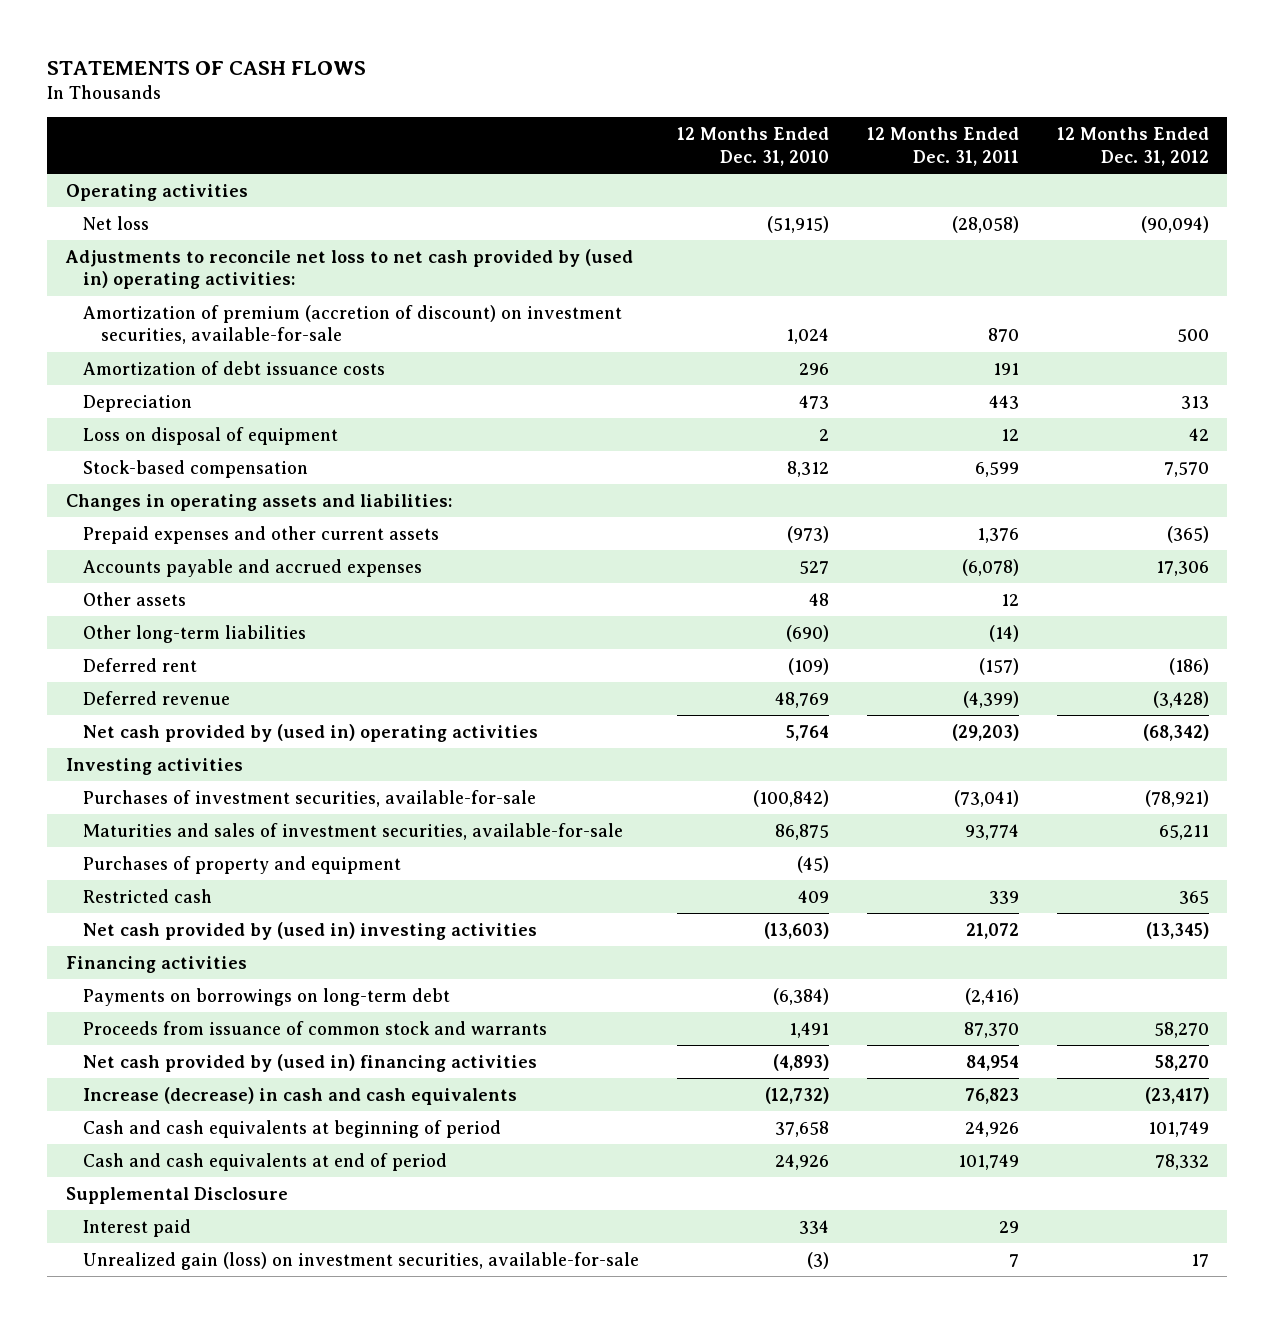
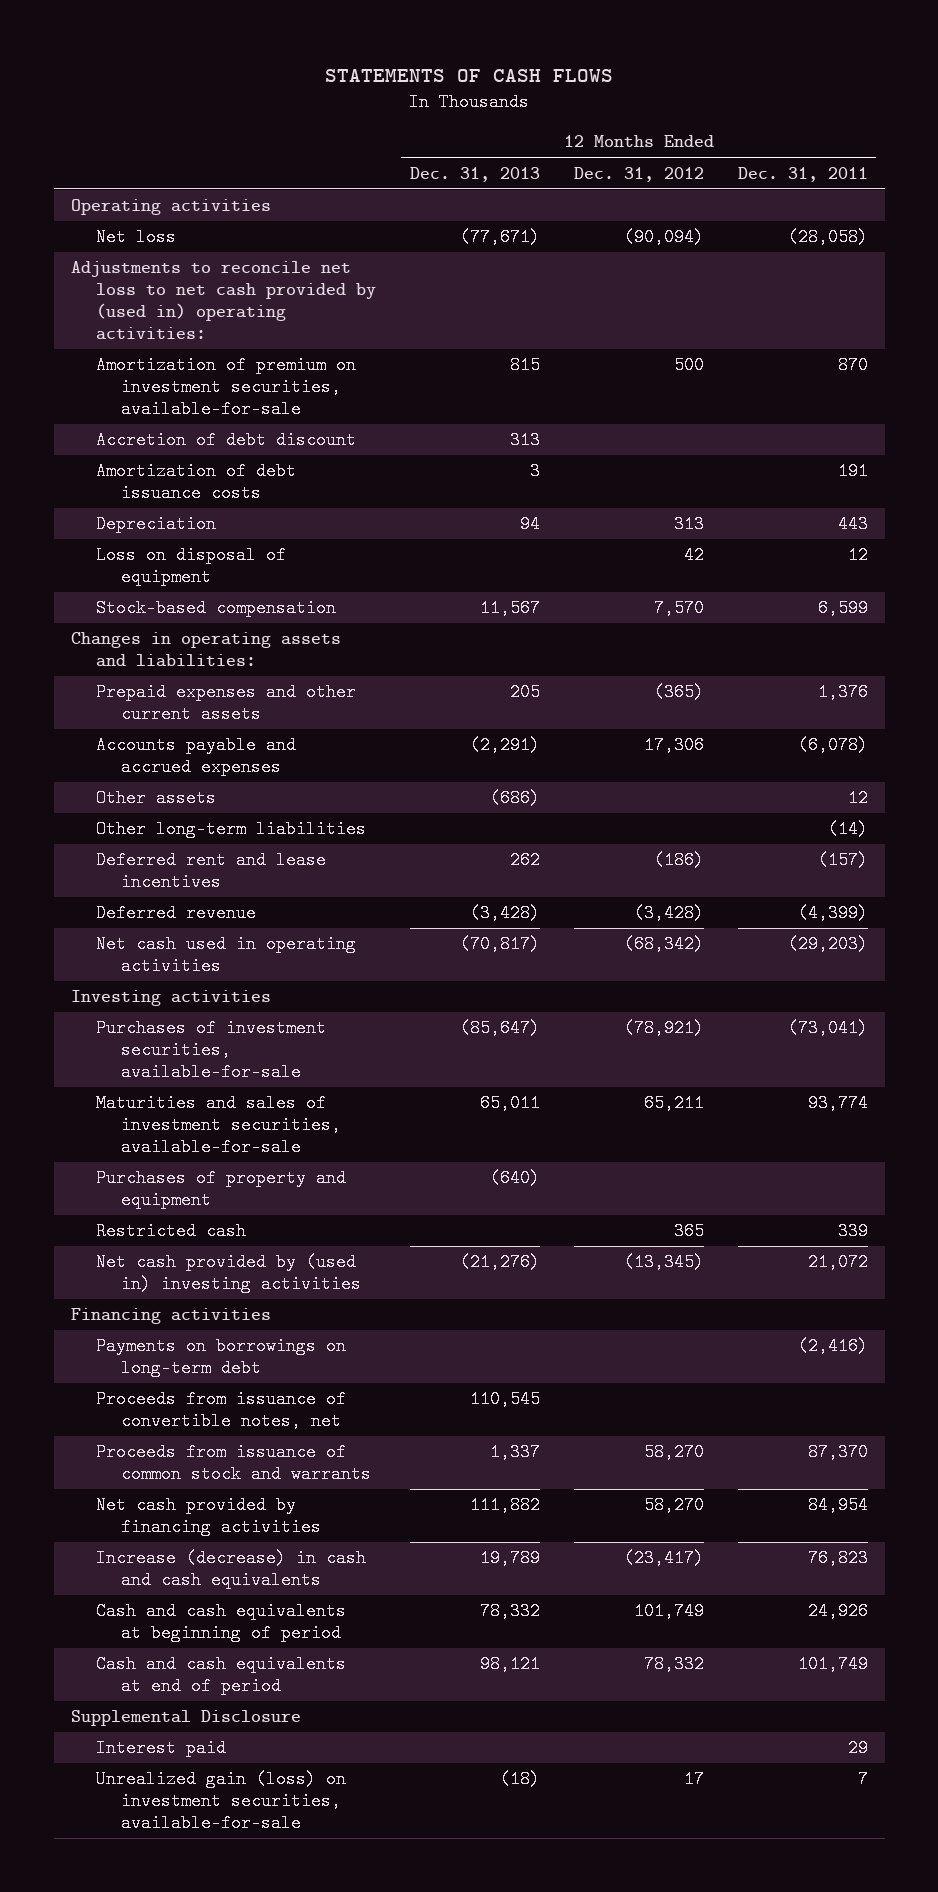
[677,127,830,166] 12 Months Ended Dec. 31, 2010 -> none
none -> [409,166,540,182] Dec. 31, 2013
[83,304,623,345] Amortization of premium (accretion of discount) on investment securities, available-for-sale -> [95,356,356,419] Amortization of premium on investment securities, available-for-sale
none -> [95,431,356,450] Accretion of debt discount
[83,657,198,672] Deferred rent -> [95,851,326,892] Deferred rent and lease incentives
[83,723,539,742] Net cash provided by (used in) operating activities -> [95,935,356,976] Net cash used in operating activities
none -> [95,1390,346,1431] Proceeds from issuance of convertible notes, net
[83,1053,538,1072] Net cash provided by (used in) financing activities -> [95,1496,321,1537] Net cash provided by financing activities

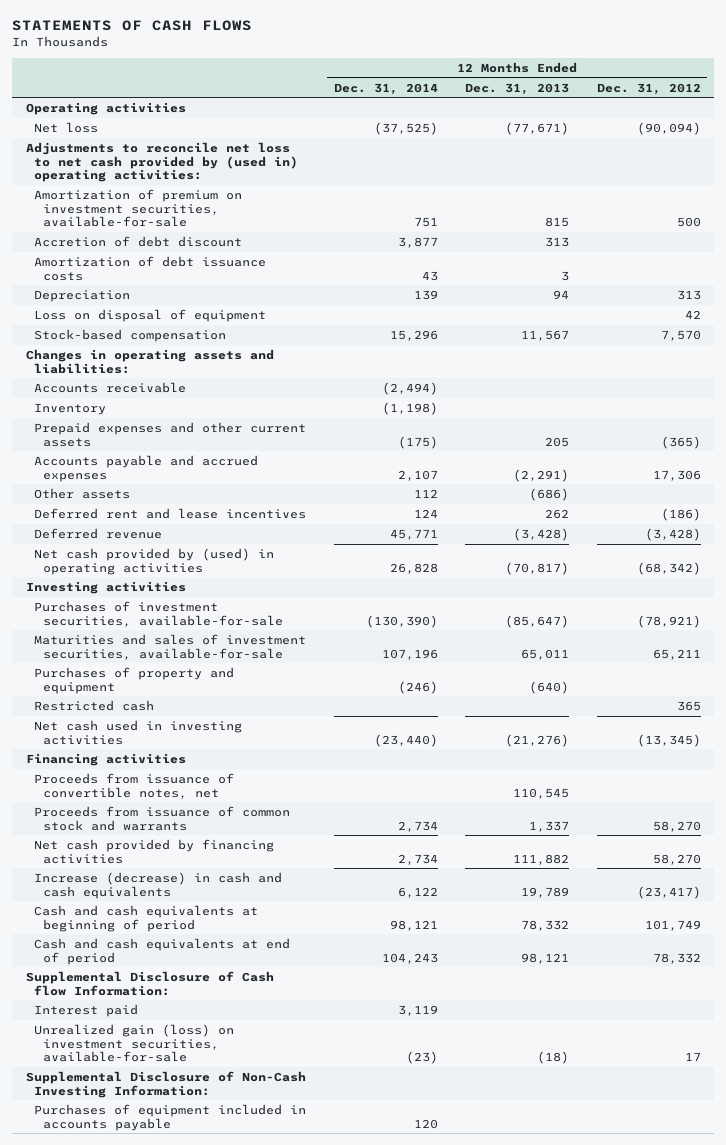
[737,166,868,182] Dec. 31, 2011 -> none
none -> [333,82,438,95] Dec. 31, 2014
none -> [34,381,187,393] Accounts receivable
none -> [34,402,107,415] Inventory
[95,820,366,839] Other long-term liabilities -> none
[95,935,356,976] Net cash used in operating activities -> [34,547,275,575] Net cash provided by (used) in operating activities
[95,1253,361,1294] Net cash provided by (used in) investing activities -> [34,719,243,745] Net cash used in investing activities
[95,1337,346,1378] Payments on borrowings on long-term debt -> none
[70,1710,301,1727] Supplemental Disclosure -> [25,970,274,996] Supplemental Disclosure of Cash flow Information:
none -> [25,1070,306,1098] Supplemental Disclosure of Non-Cash Investing Information:
none -> [34,1103,307,1131] Purchases of equipment included in accounts payable

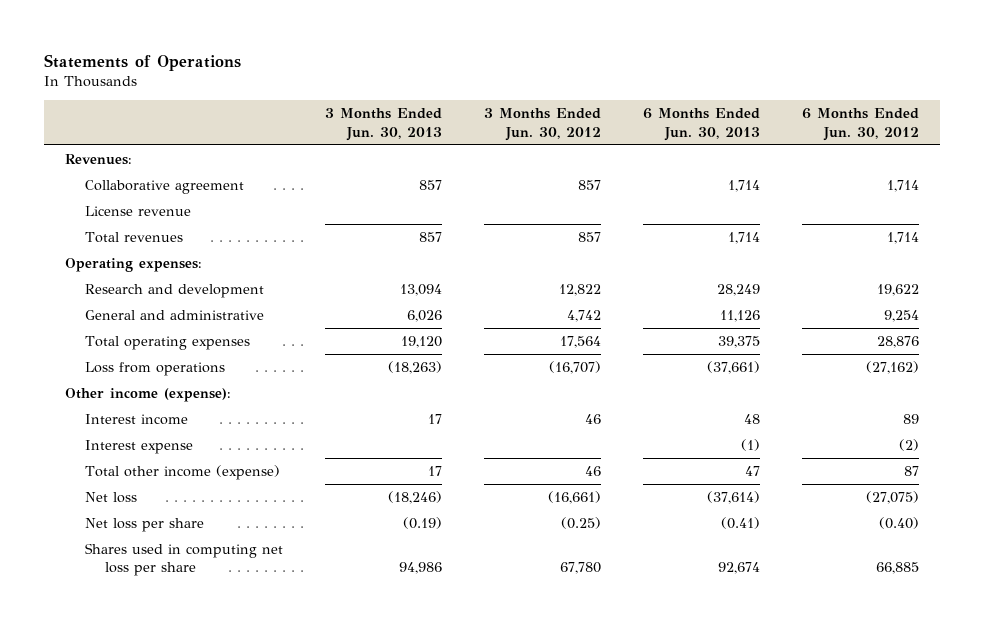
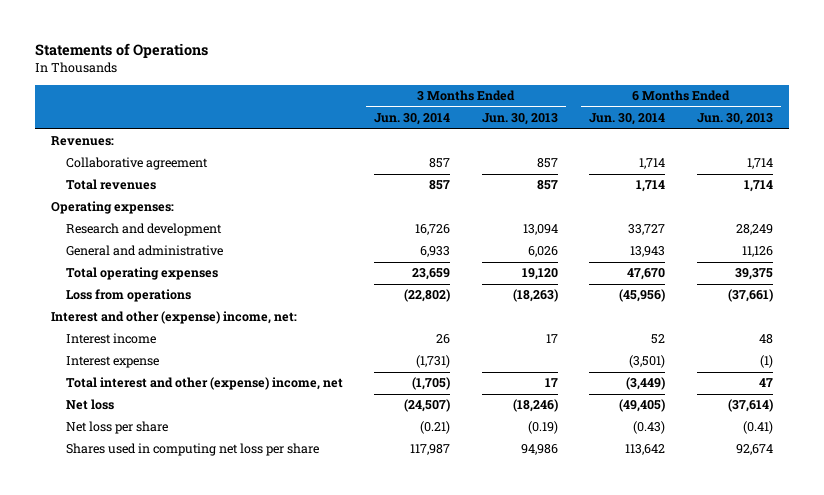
[484,108,602,141] 3 Months Ended Jun. 30, 2012 -> none
[801,108,919,141] 6 Months Ended Jun. 30, 2012 -> none
none -> [374,113,451,126] Jun. 30, 2014
none -> [589,113,666,126] Jun. 30, 2014
[85,205,192,216] License revenue -> none
[65,387,232,402] Other income (expense): -> [51,311,298,325] Interest and other (expense) income, net:
[85,464,281,480] Total other income (expense) -> [65,377,343,391] Total interest and other (expense) income, net

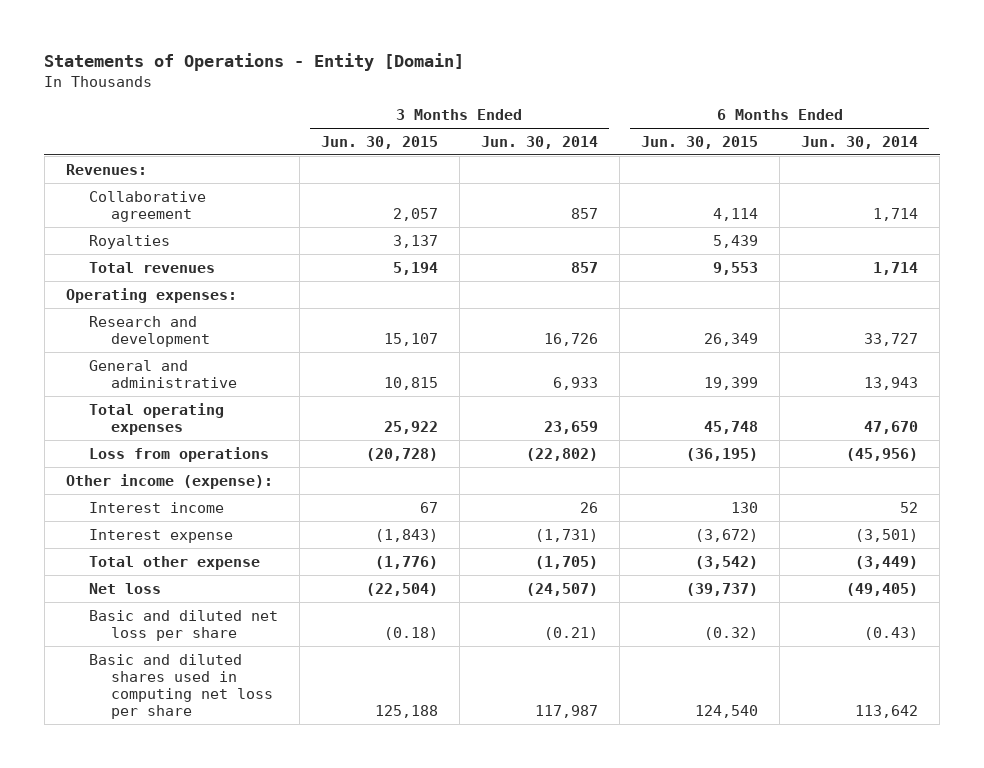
[35,43,209,59] Statements of Operations -> [44,53,465,72] Statements of Operations - Entity [Domain]
[481,113,558,126] Jun. 30, 2013 -> none
[696,113,773,126] Jun. 30, 2013 -> none
none -> [320,135,438,149] Jun. 30, 2015
none -> [641,135,759,149] Jun. 30, 2015
none -> [88,234,170,249] Royalties
[51,311,298,325] Interest and other (expense) income, net: -> [65,473,273,489] Other income (expense):
[65,377,343,391] Total interest and other (expense) income, net -> [88,555,260,570] Total other expense
[65,421,168,435] Net loss per share -> [88,609,278,641] Basic and diluted net loss per share
[65,443,319,457] Shares used in computing net loss per share -> [88,653,274,719] Basic and diluted shares used in computing net loss per share

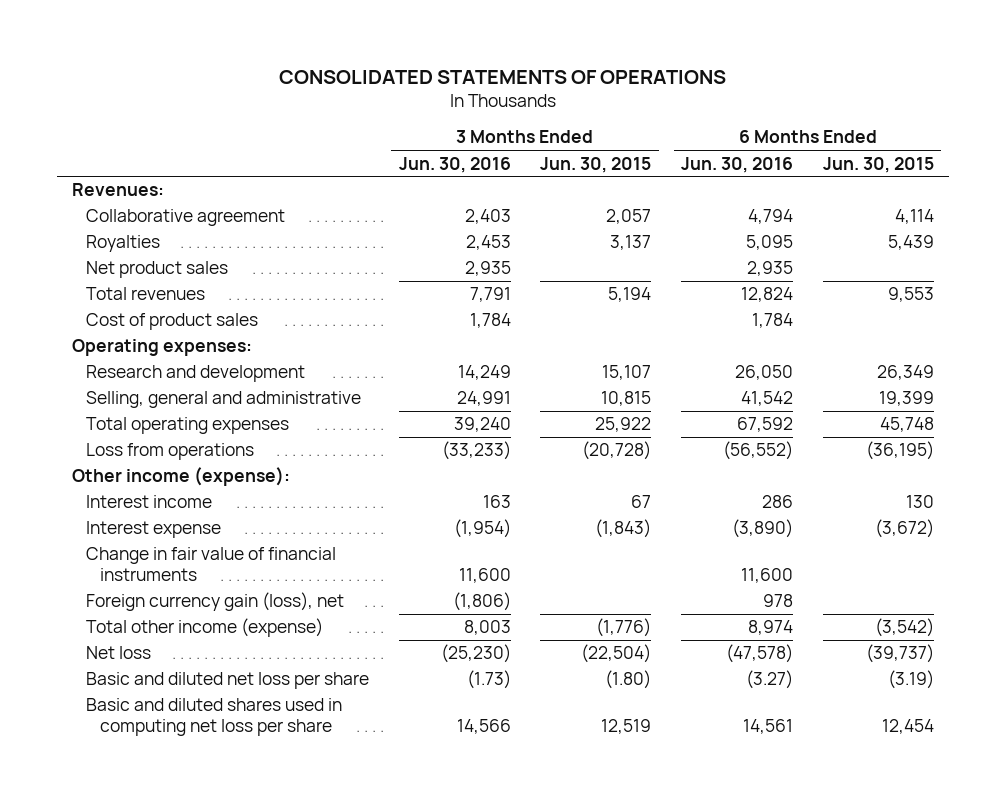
[44,53,465,72] Statements of Operations - Entity [Domain] -> [278,69,726,84] CONSOLIDATED STATEMENTS OF OPERATIONS
[480,135,598,149] Jun. 30, 2014 -> none
[801,135,919,149] Jun. 30, 2014 -> none
none -> [398,156,511,173] Jun. 30, 2016
none -> [681,156,794,173] Jun. 30, 2016
none -> [86,261,229,279] Net product sales
none -> [86,313,259,331] Cost of product sales
[88,359,238,388] General and administrative -> [86,391,362,409] Selling, general and administrative
none -> [86,547,337,581] Change in fair value of financial instruments
none -> [86,592,345,612] Foreign currency gain (loss), net
[88,555,260,570] Total other expense -> [86,618,324,638] Total other income (expense)
[383,626,438,640] (0.18) -> [605,670,652,690] (1.80)
[704,626,759,640] (0.32) -> [887,670,934,690] (3.19)
[374,704,438,718] 125,188 -> [601,718,652,734] 12,519
[695,704,759,718] 124,540 -> [881,718,934,734] 12,454

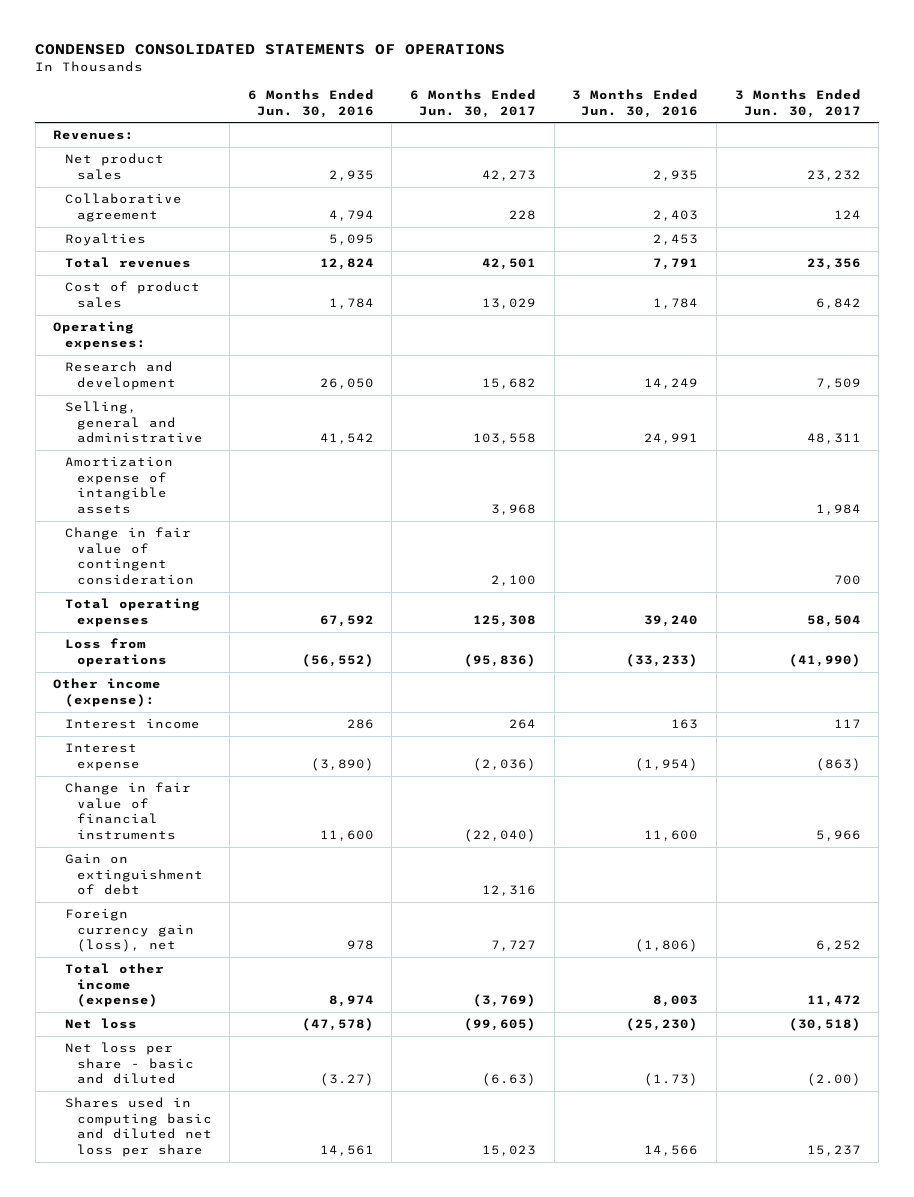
[278,69,726,84] CONSOLIDATED STATEMENTS OF OPERATIONS -> [35,44,506,56] CONDENSED CONSOLIDATED STATEMENTS OF OPERATIONS
[540,156,652,173] Jun. 30, 2015 -> none
[822,156,934,173] Jun. 30, 2015 -> none
none -> [410,89,537,118] 6 Months Ended Jun. 30, 2017
none -> [734,89,861,118] 3 Months Ended Jun. 30, 2017
[86,261,229,279] Net product sales -> [64,153,164,180] Net product sales
none -> [64,456,173,514] Amortization expense of intangible assets
none -> [64,527,194,585] Change in fair value of contingent consideration
none -> [64,853,203,896] Gain on extinguishment of debt
[86,672,370,690] Basic and diluted net loss per share -> [64,1042,194,1085] Net loss per share - basic and diluted
[86,698,343,736] Basic and diluted shares used in computing net loss per share -> [64,1097,212,1157] Shares used in computing basic and diluted net loss per share

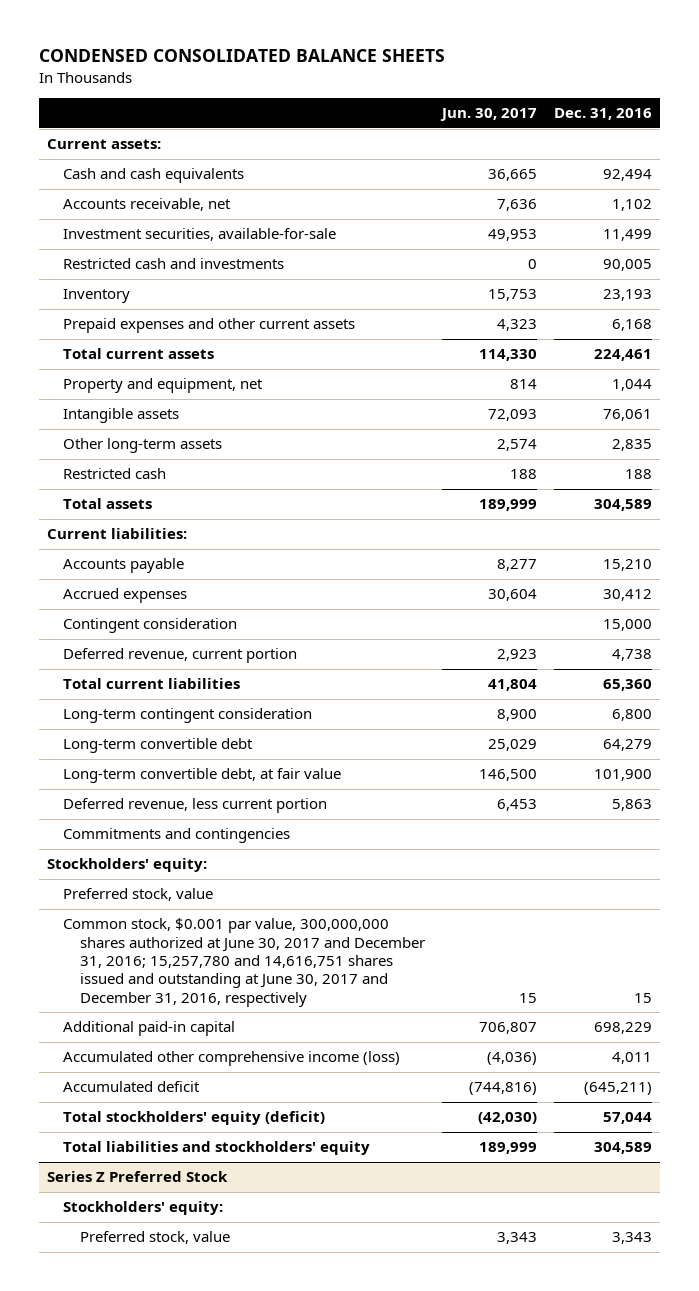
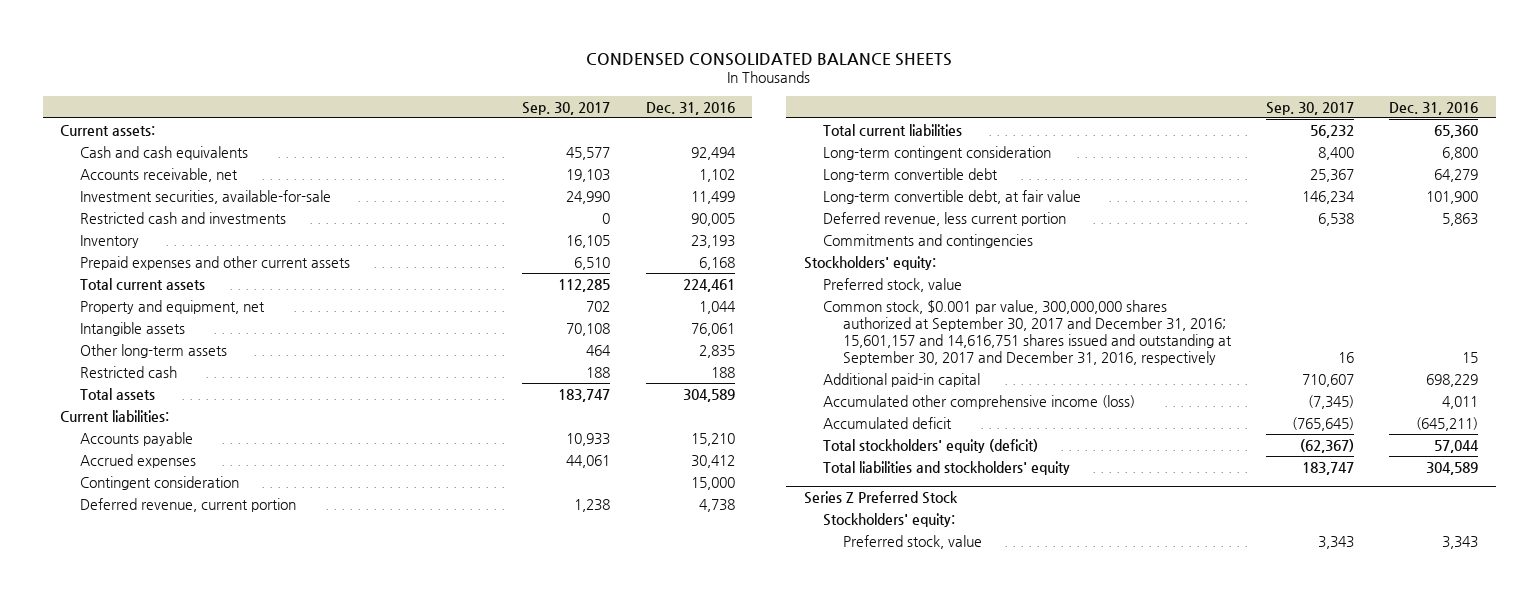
[439,107,537,121] Jun. 30, 2017 -> none
none -> [522,101,611,115] Sep. 30, 2017
[63,918,425,1007] Common stock, $0.001 par value, 300,000,000 shares authorized at June 30, 2017 and December 31, 2016; 15,257,780 and 14,616,751 shares issued and outstanding at June 30, 2017 and December 31, 2016, respectively -> [823,299,1232,365] Common stock, $0.001 par value, 300,000,000 shares authorized at September 30, 2017 and December 31, 2016; 15,601,157 and 14,616,751 shares issued and outstanding at September 30, 2017 and December 31, 2016, respectively

